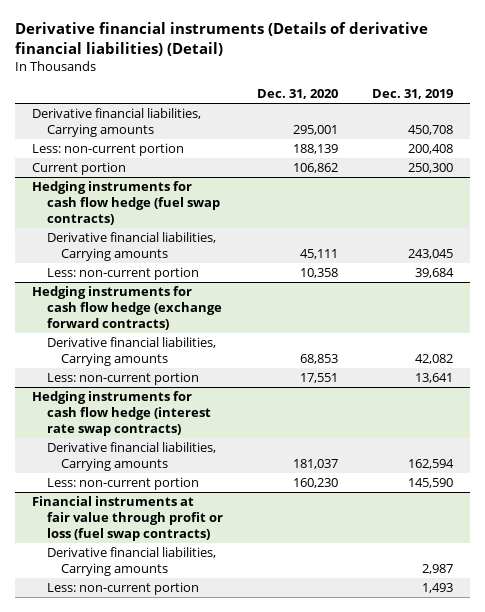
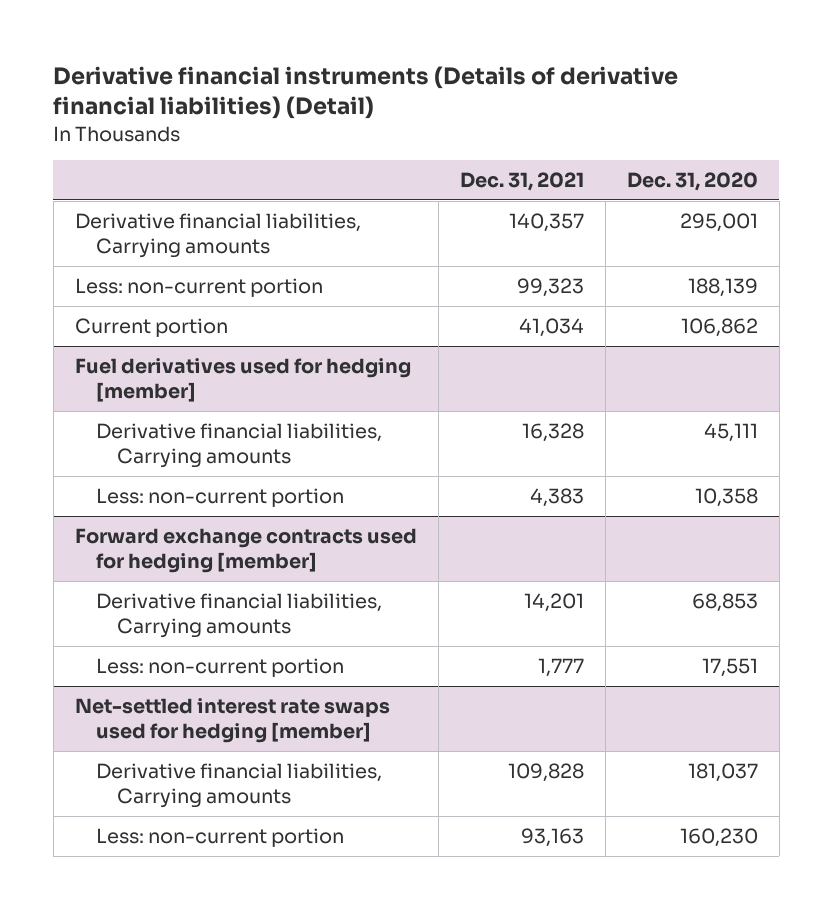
[372,89,454,100] Dec. 31, 2019 -> none
none -> [459,172,584,192] Dec. 31, 2021
[31,181,220,225] Hedging instruments for cash flow hedge (fuel swap contracts) -> [74,357,411,403] Fuel derivatives used for hedging [member]
[31,286,222,330] Hedging instruments for cash flow hedge (exchange forward contracts) -> [74,527,417,574] Forward exchange contracts used for hedging [member]
[31,391,211,436] Hedging instruments for cash flow hedge (interest rate swap contracts) -> [74,697,390,744] Net-settled interest rate swaps used for hedging [member]
[31,496,223,541] Financial instruments at fair value through profit or loss (fuel swap contracts) -> none
[46,547,216,576] Derivative financial liabilities, Carrying amounts -> none
[46,582,199,596] Less: non-current portion -> none

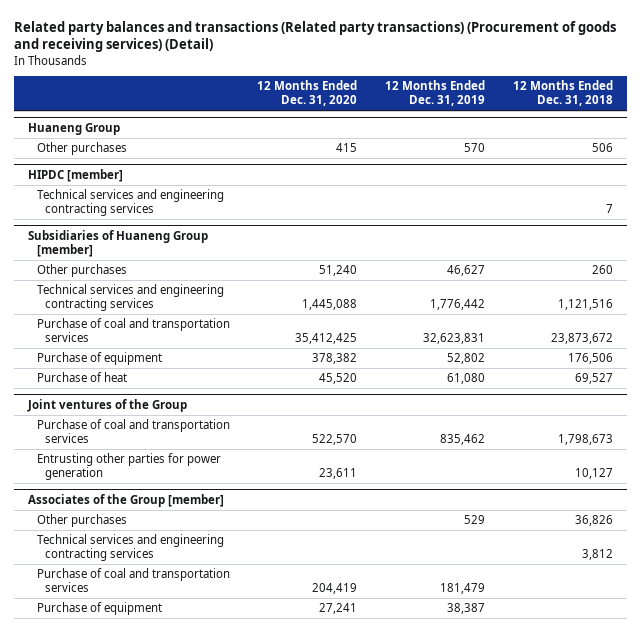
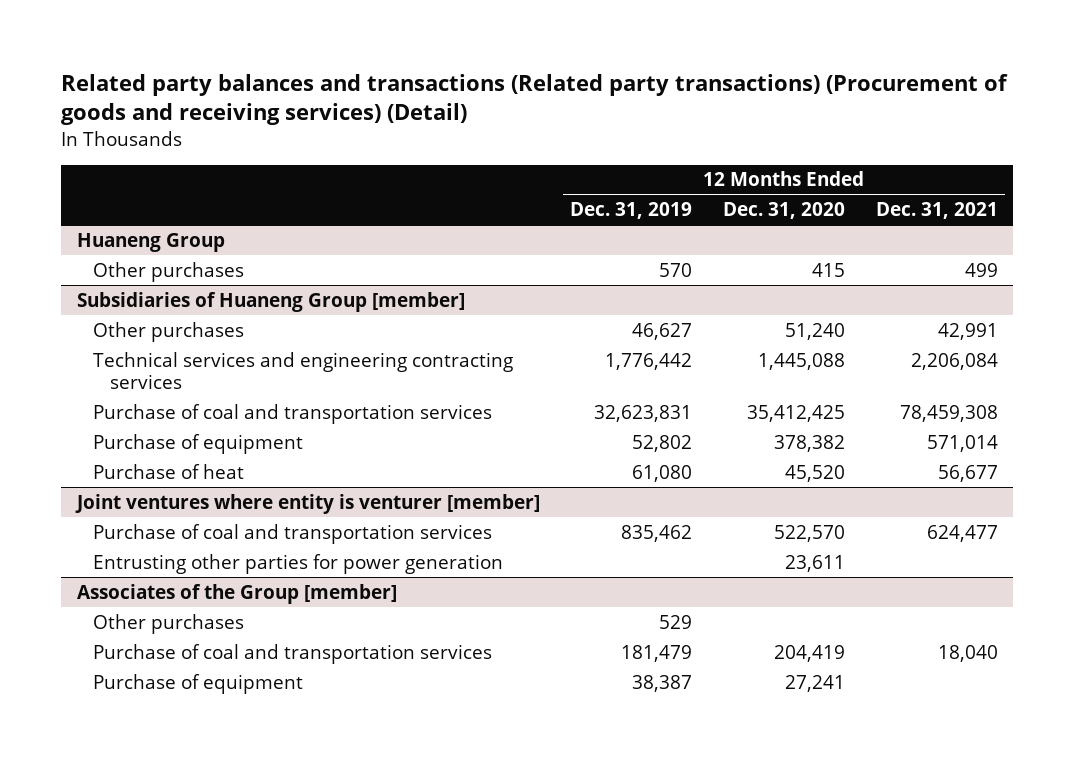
[512,80,613,107] 12 Months Ended Dec. 31, 2018 -> none
none -> [875,201,998,219] Dec. 31, 2021
[28,169,124,183] HIPDC [member] -> none
[36,189,224,217] Technical services and engineering contracting services -> none
[27,399,188,413] Joint ventures of the Group -> [74,493,540,514] Joint ventures where entity is venturer [member]
[36,534,224,562] Technical services and engineering contracting services -> none

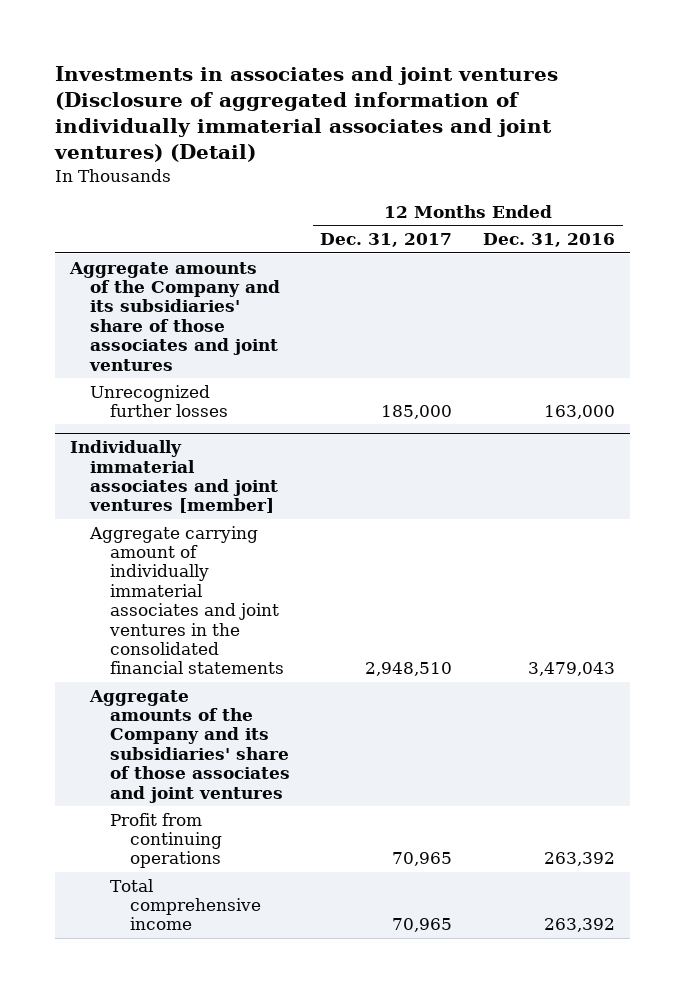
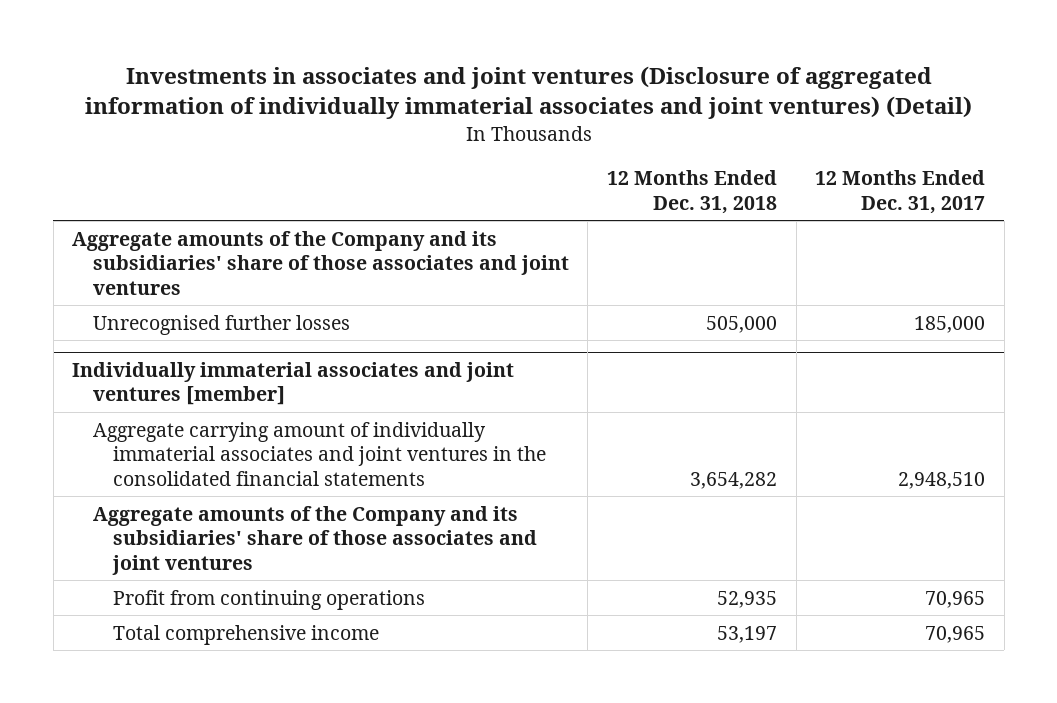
[482,233,615,248] Dec. 31, 2016 -> none
none -> [607,170,778,214] 12 Months Ended Dec. 31, 2018
[90,384,228,417] Unrecognized further losses -> [92,314,350,335] Unrecognised further losses

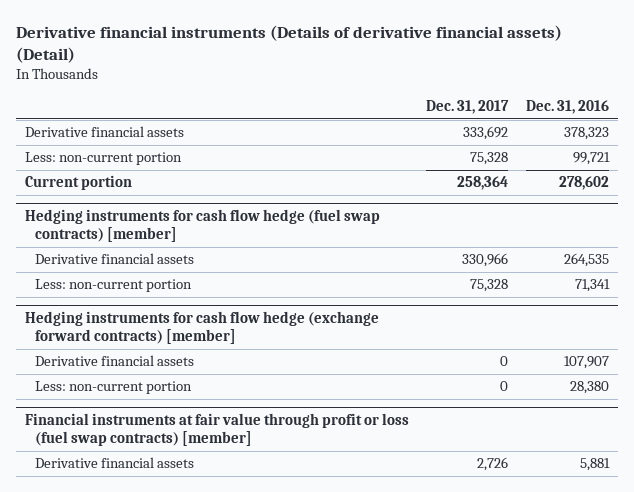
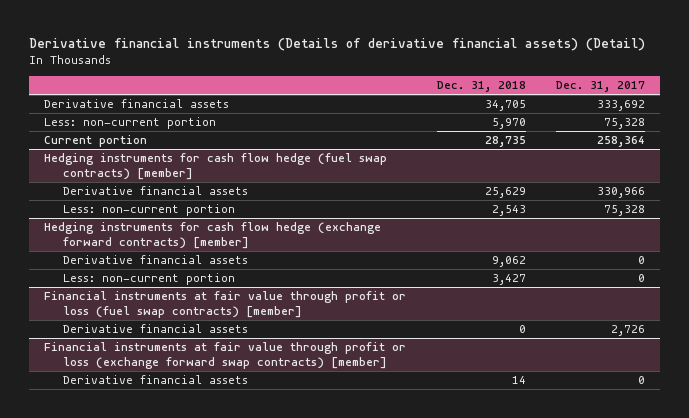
[526,99,610,114] Dec. 31, 2016 -> none
none -> [436,81,526,93] Dec. 31, 2018
none -> [44,342,407,370] Financial instruments at fair value through profit or loss (exchange forward swap contracts) [member]
none -> [62,375,248,385] Derivative financial assets

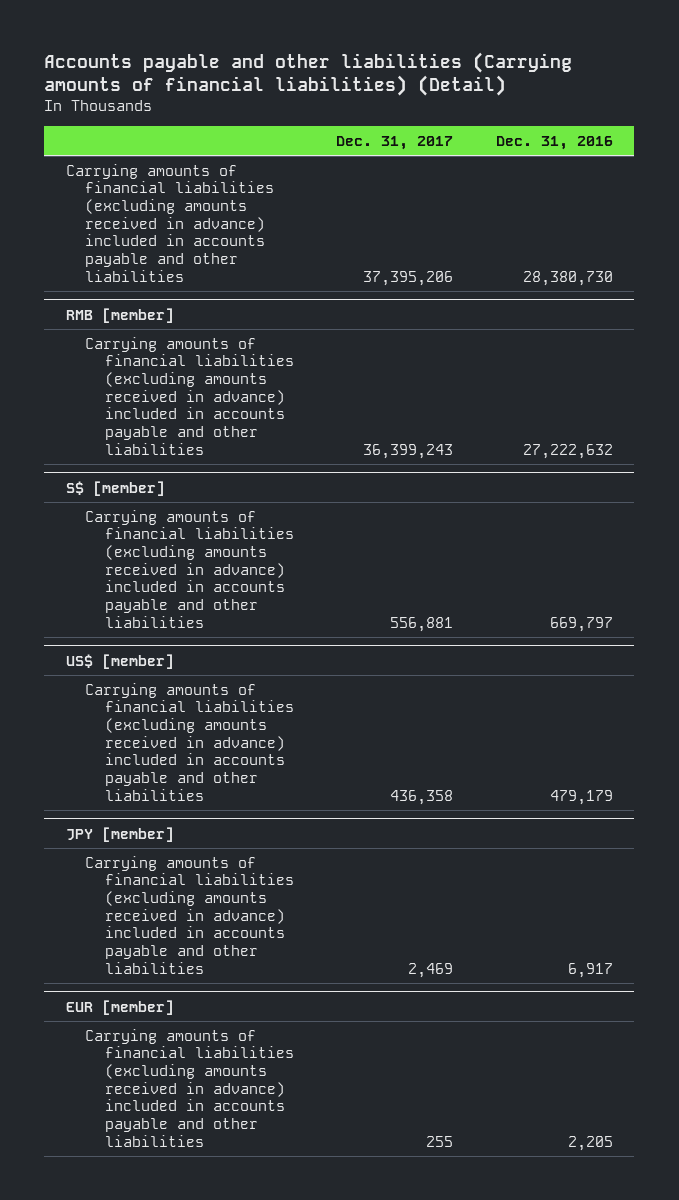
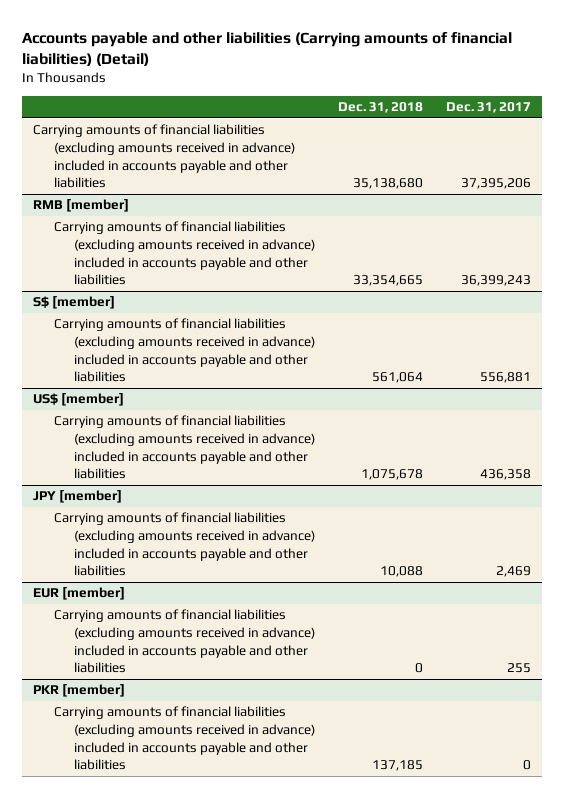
[495,136,613,151] Dec. 31, 2016 -> none
none -> [337,102,423,114] Dec. 31, 2018
none -> [33,684,126,698] PKR [member]
none -> [53,706,315,771] Carrying amounts of financial liabilities (excluding amounts received in advance) included in accounts payable and other liabilities

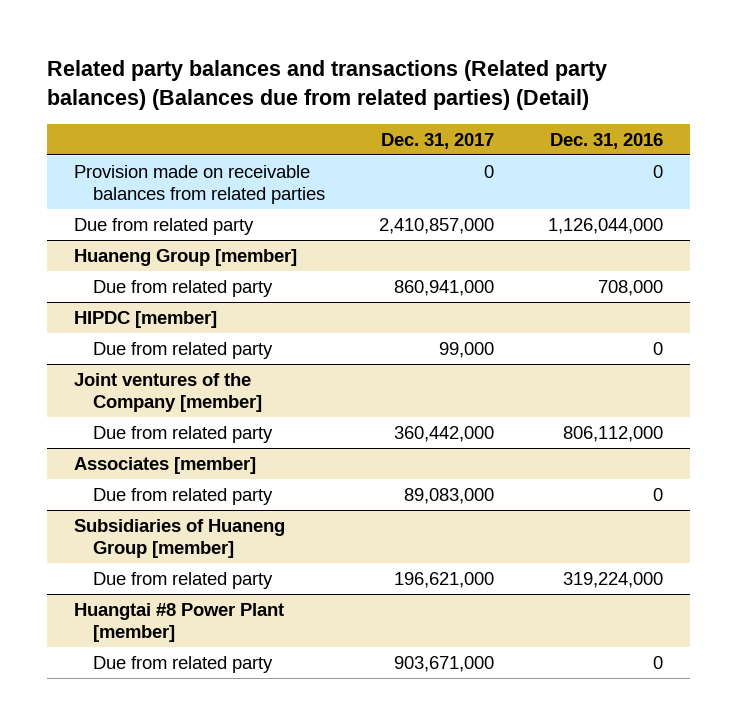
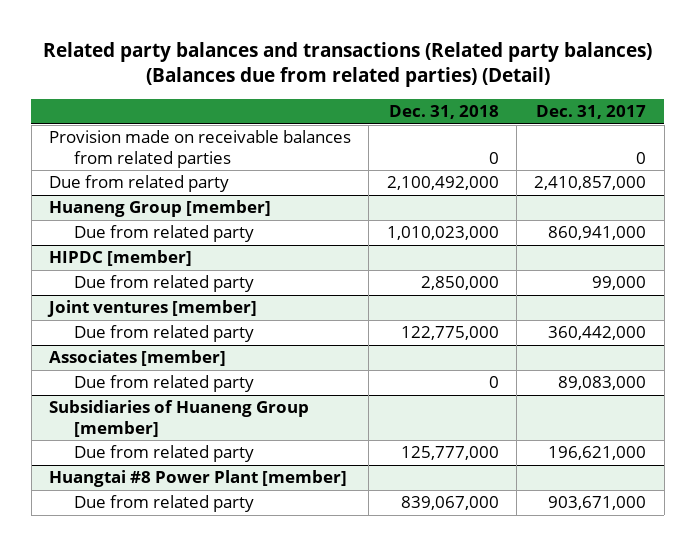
[550,132,664,149] Dec. 31, 2016 -> none
none -> [388,104,499,119] Dec. 31, 2018
[74,372,263,412] Joint ventures of the Company [member] -> [47,300,258,318] Joint ventures [member]

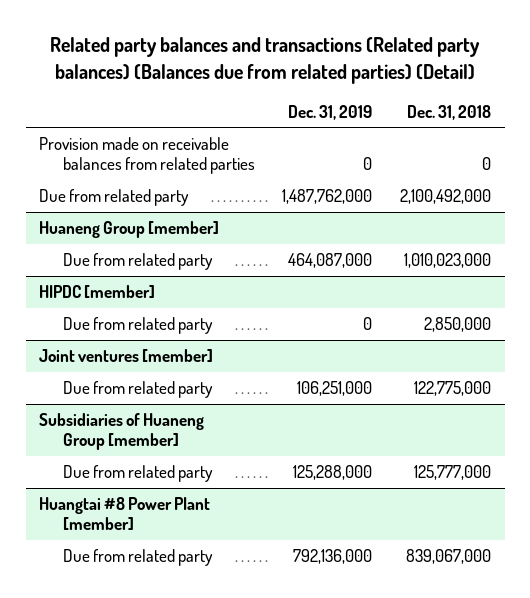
[536,104,647,119] Dec. 31, 2017 -> none
none -> [288,104,373,120] Dec. 31, 2019
[49,350,227,367] Associates [member] -> none
[73,375,254,393] Due from related party -> none

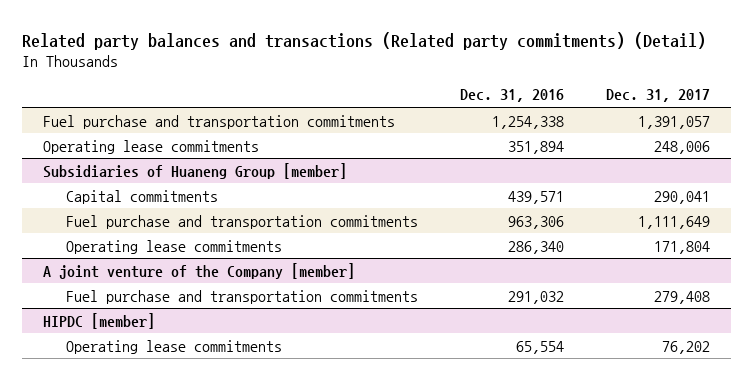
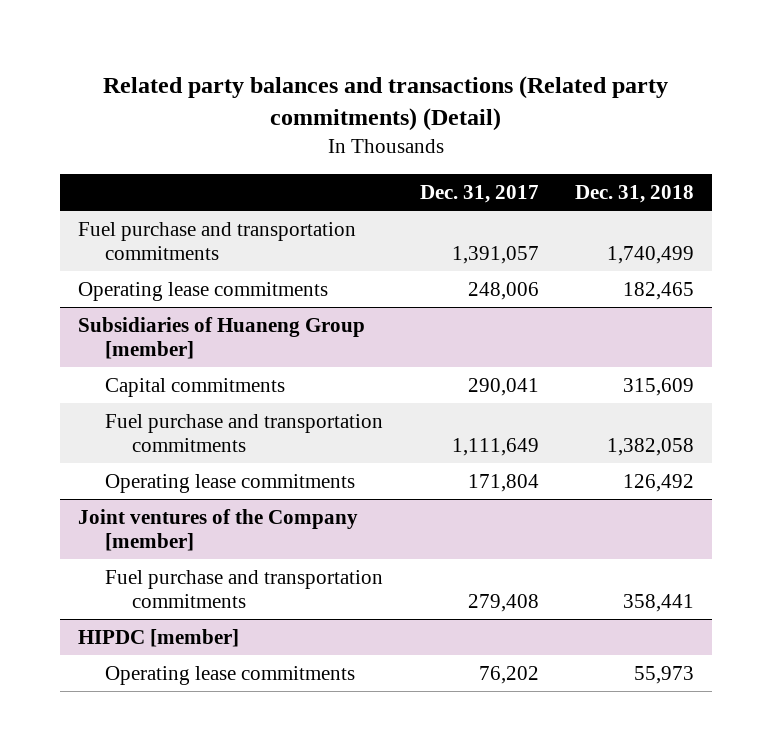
[459,89,564,103] Dec. 31, 2016 -> none
none -> [575,184,695,203] Dec. 31, 2018
[43,262,356,279] A joint venture of the Company [member] -> [78,508,359,551] Joint ventures of the Company [member]

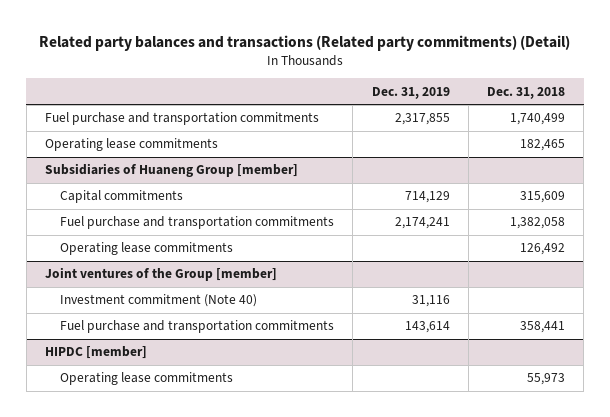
[419,184,539,203] Dec. 31, 2017 -> none
none -> [371,86,450,99] Dec. 31, 2019
[78,508,359,551] Joint ventures of the Company [member] -> [45,267,278,282] Joint ventures of the Group [member]
none -> [60,294,258,308] Investment commitment (Note 40)

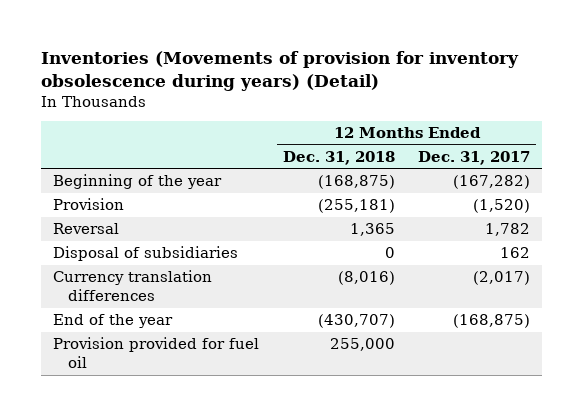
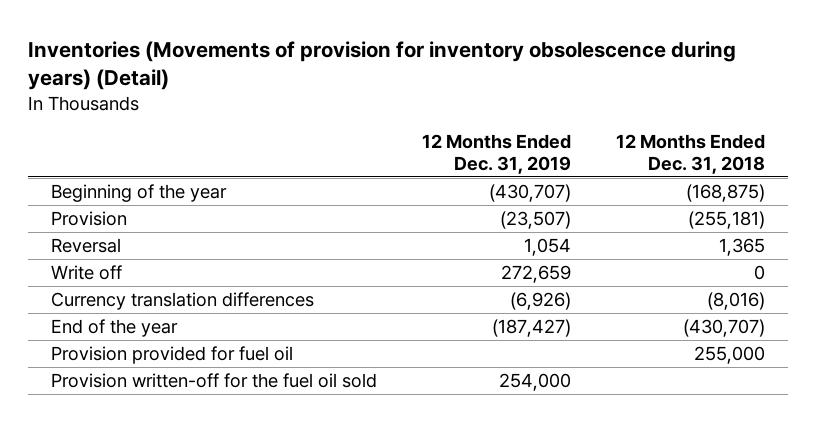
[418,150,531,165] Dec. 31, 2017 -> none
none -> [421,134,571,174] 12 Months Ended Dec. 31, 2019
[52,246,238,262] Disposal of subsidiaries -> none
none -> [50,265,122,281] Write off
none -> [50,373,377,389] Provision written-off for the fuel oil sold

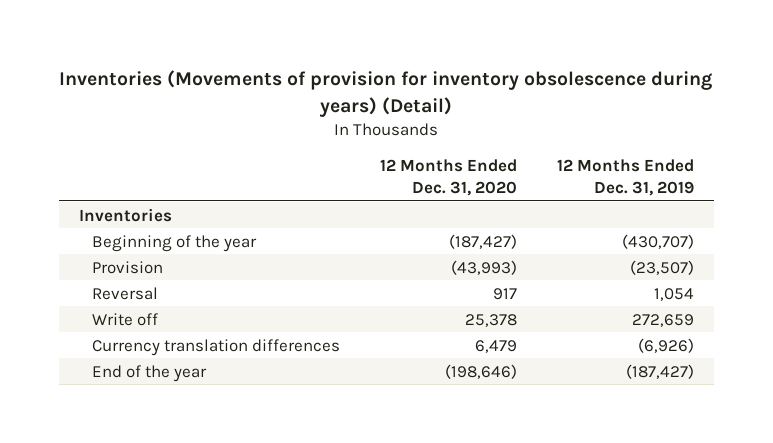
[616,134,766,174] 12 Months Ended Dec. 31, 2018 -> none
none -> [380,158,518,196] 12 Months Ended Dec. 31, 2020
none -> [78,207,172,222] Inventories
[50,346,293,365] Provision provided for fuel oil -> none
[50,373,377,389] Provision written-off for the fuel oil sold -> none

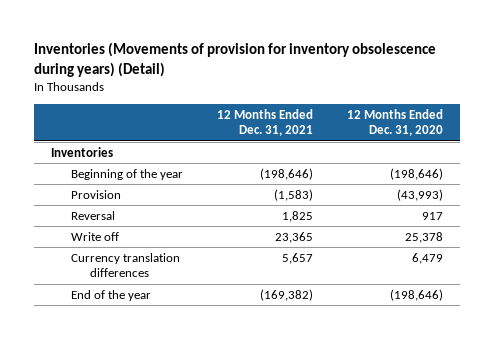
[557,158,695,196] 12 Months Ended Dec. 31, 2019 -> none
none -> [216,108,313,136] 12 Months Ended Dec. 31, 2021
[449,233,518,249] (187,427) -> [389,167,443,180] (198,646)

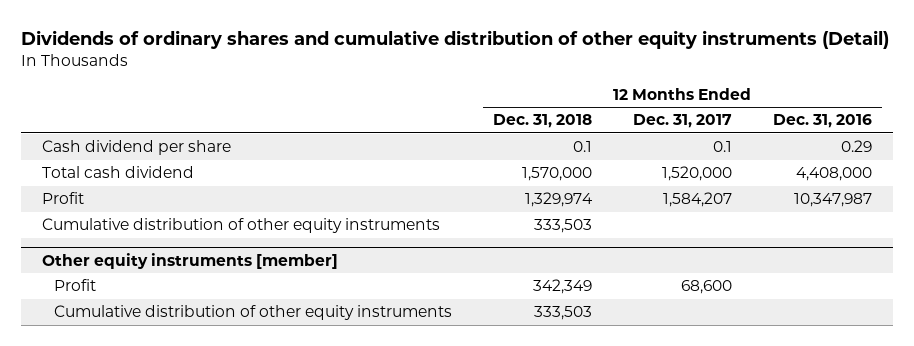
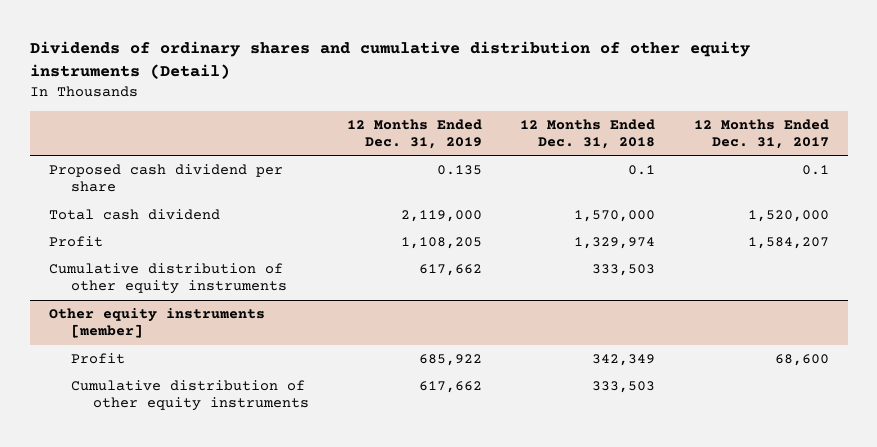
[772,114,872,129] Dec. 31, 2016 -> none
none -> [347,118,483,149] 12 Months Ended Dec. 31, 2019
[41,140,231,156] Cash dividend per share -> [48,164,283,193] Proposed cash dividend per share

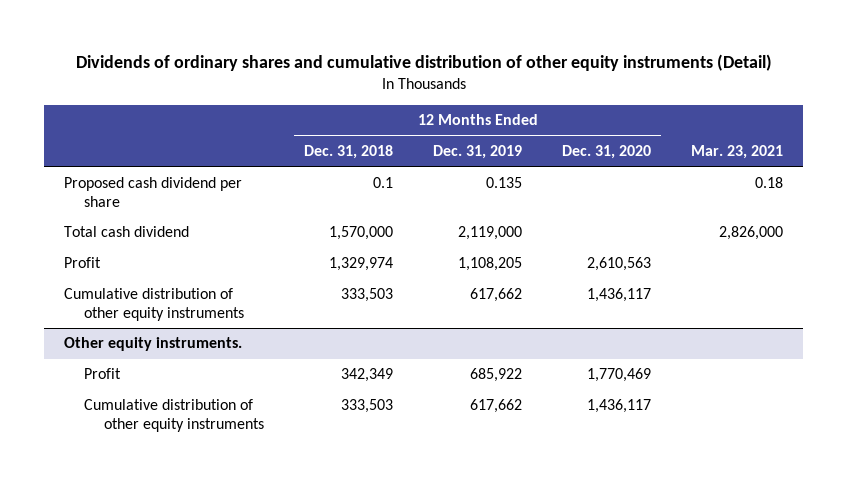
[693,118,829,149] 12 Months Ended Dec. 31, 2017 -> none
none -> [561,145,651,160] Dec. 31, 2020
none -> [690,145,783,160] Mar. 23, 2021
[48,308,265,339] Other equity instruments [member] -> [64,337,243,352] Other equity instruments.

